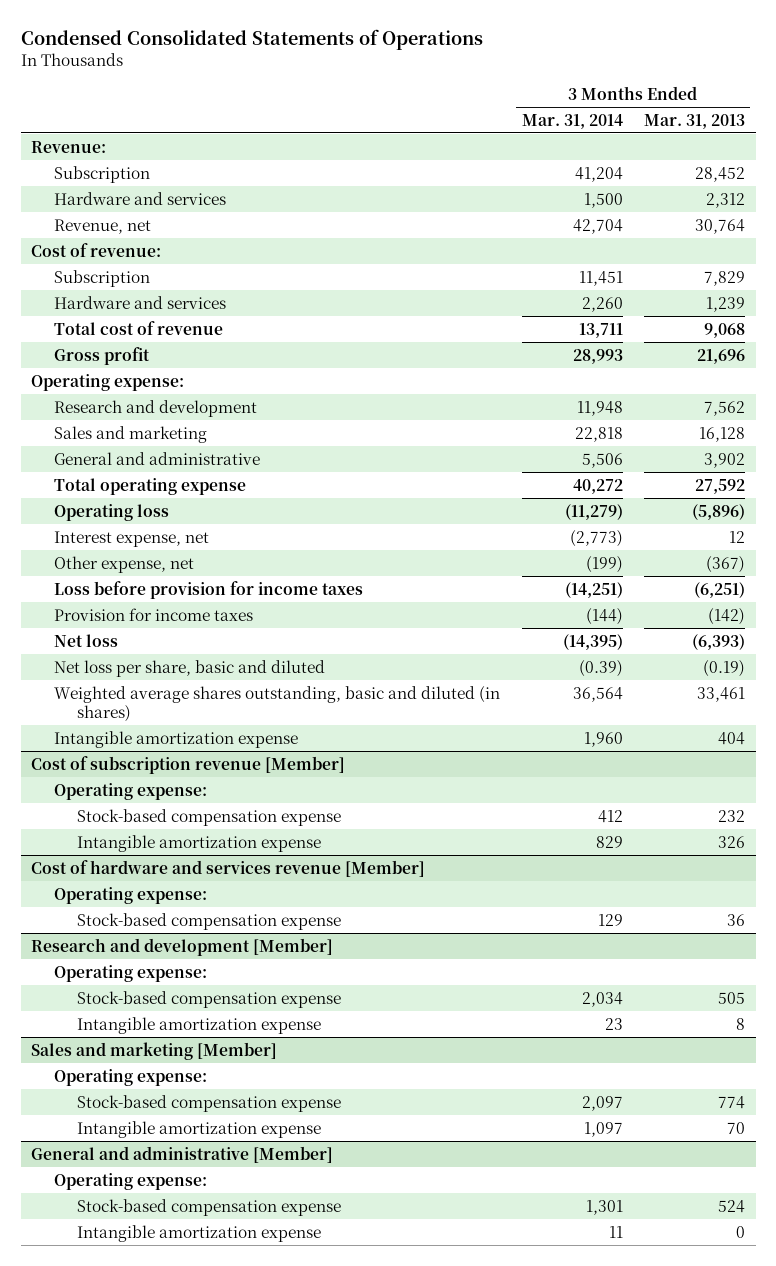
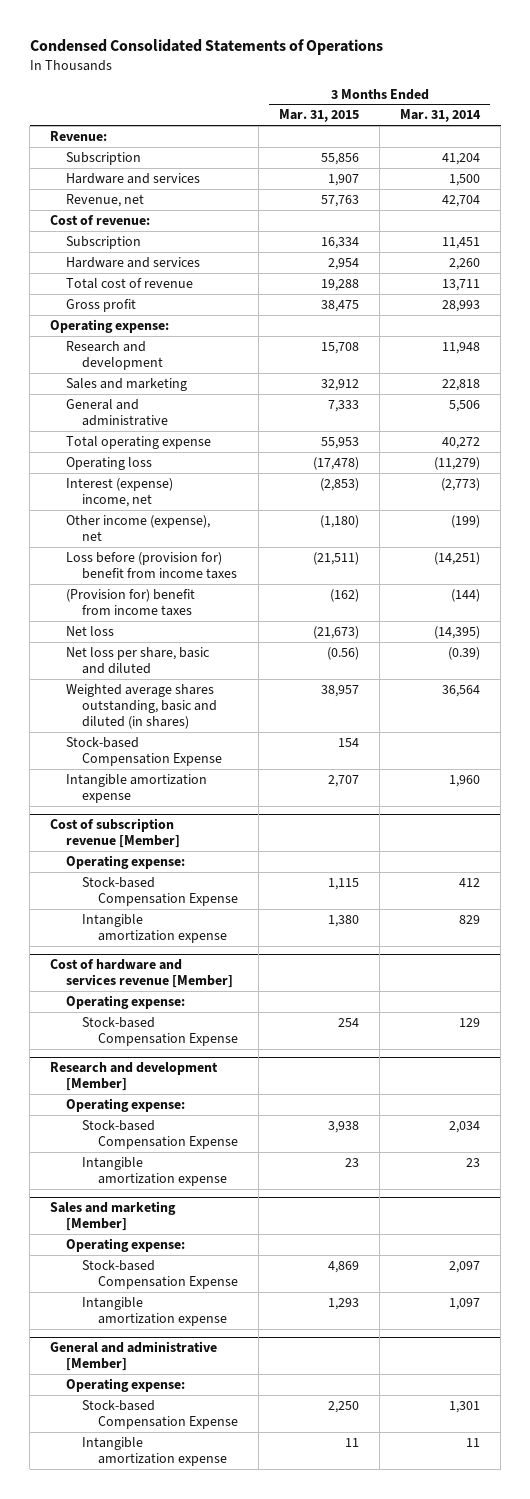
[644,113,746,129] Mar. 31, 2013 -> none
none -> [278,109,359,123] Mar. 31, 2015
[54,530,210,547] Interest expense, net -> [66,477,174,507] Interest (expense) income, net
[54,555,195,573] Other expense, net -> [66,514,211,541] Other income (expense), net
[54,580,364,599] Loss before provision for income taxes -> [66,551,237,579] Loss before (provision for) benefit from income taxes
[54,607,254,621] Provision for income taxes -> [66,588,196,616] (Provision for) benefit from income taxes
none -> [66,736,222,766] Stock-based Compensation Expense
[76,808,341,826] Stock-based compensation expense -> [81,876,238,906] Stock-based Compensation Expense
[76,912,341,930] Stock-based compensation expense -> [81,1016,238,1046] Stock-based Compensation Expense
[76,990,341,1008] Stock-based compensation expense -> [81,1119,238,1149] Stock-based Compensation Expense
[76,1094,341,1112] Stock-based compensation expense -> [81,1259,238,1289] Stock-based Compensation Expense
[76,1198,341,1216] Stock-based compensation expense -> [81,1399,238,1429] Stock-based Compensation Expense

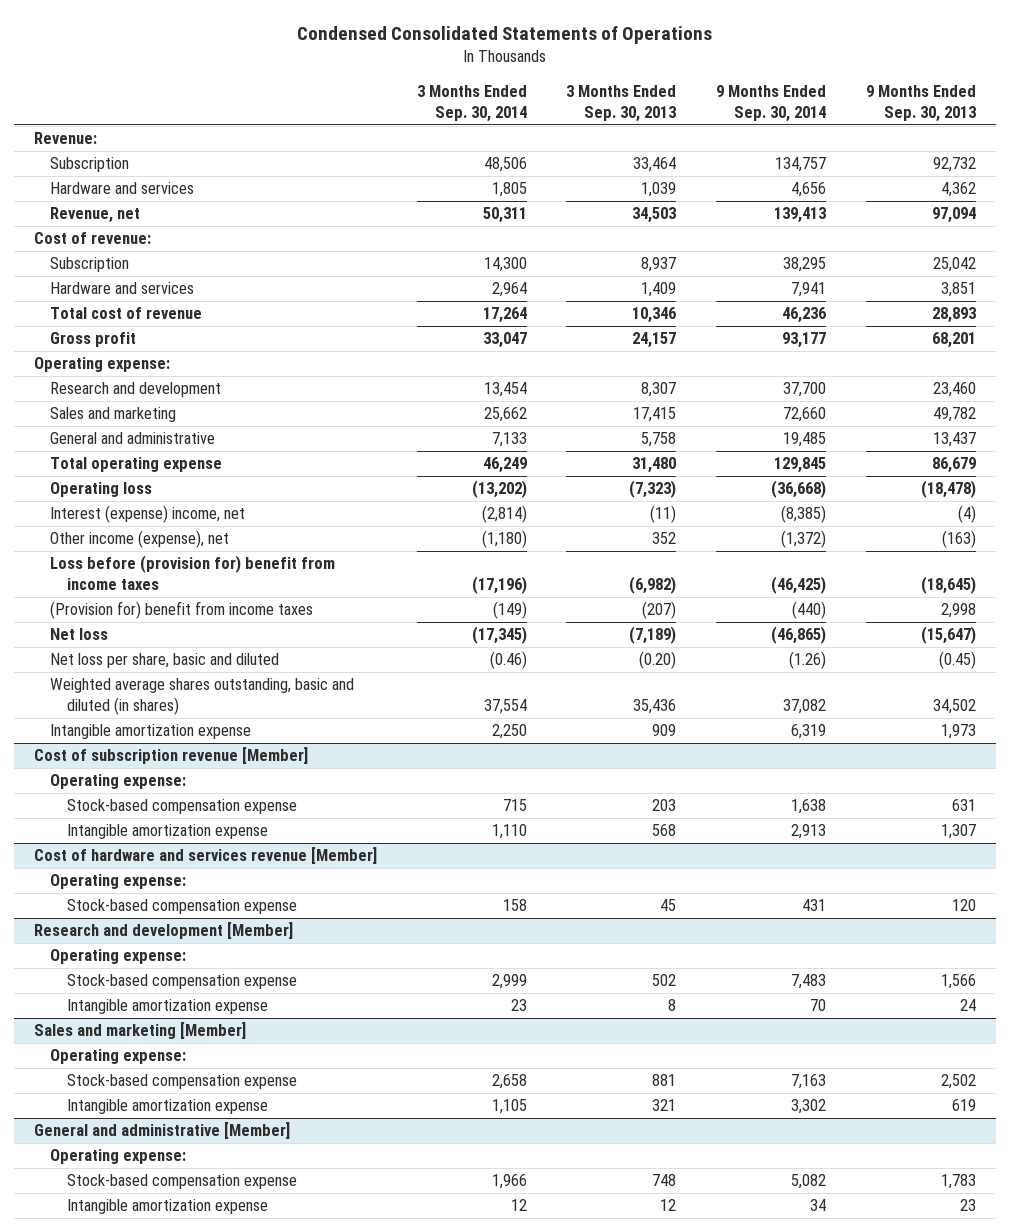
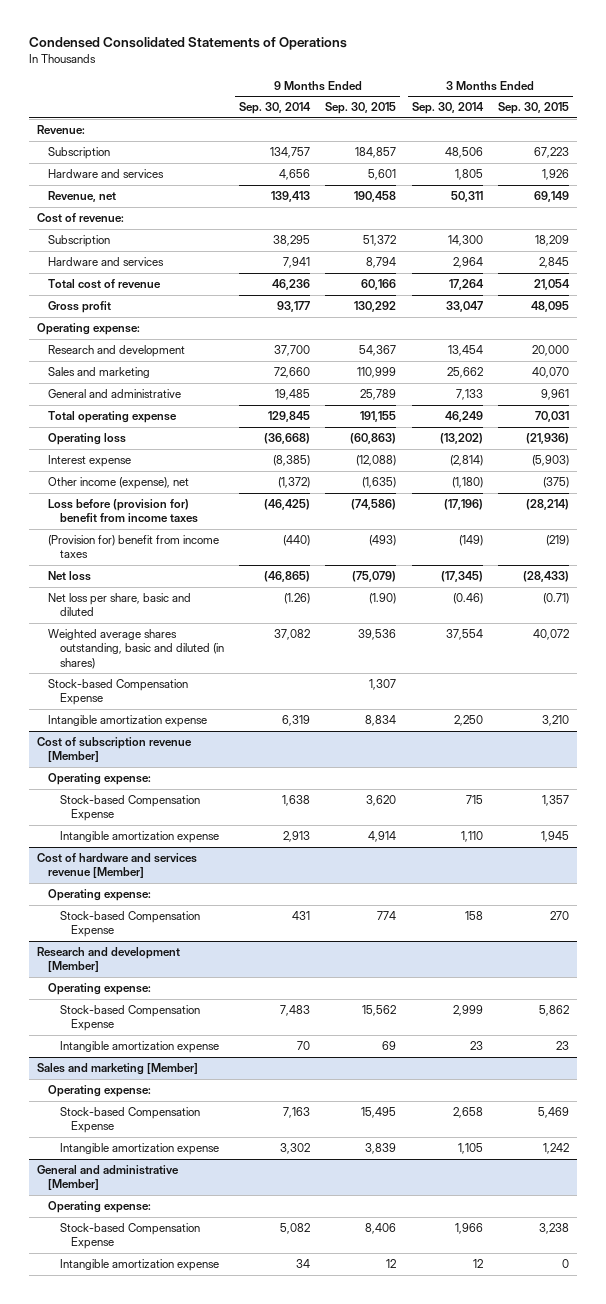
[566,85,677,122] 3 Months Ended Sep. 30, 2013 -> none
[865,85,976,122] 9 Months Ended Sep. 30, 2013 -> none
none -> [325,102,397,115] Sep. 30, 2015
none -> [497,102,569,115] Sep. 30, 2015
[50,505,246,524] Interest (expense) income, net -> [48,455,132,468] Interest expense
none -> [48,679,189,706] Stock-based Compensation Expense
[66,799,297,815] Stock-based compensation expense -> [59,795,200,822] Stock-based Compensation Expense
[66,899,297,915] Stock-based compensation expense -> [59,911,200,938] Stock-based Compensation Expense
[66,974,297,990] Stock-based compensation expense -> [59,1005,200,1032] Stock-based Compensation Expense
[66,1074,297,1090] Stock-based compensation expense -> [59,1107,200,1134] Stock-based Compensation Expense
[66,1174,297,1190] Stock-based compensation expense -> [59,1223,200,1250] Stock-based Compensation Expense

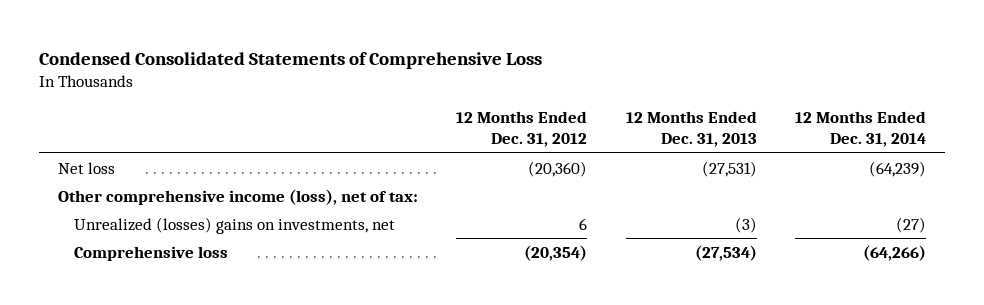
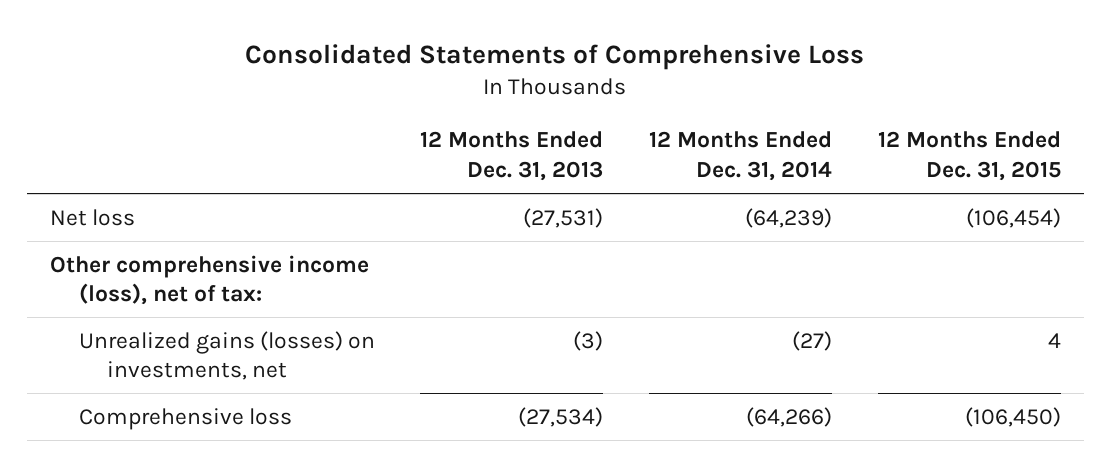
[38,51,542,69] Condensed Consolidated Statements of Comprehensive Loss -> [245,43,865,70] Consolidated Statements of Comprehensive Loss
[456,111,588,148] 12 Months Ended Dec. 31, 2012 -> none
none -> [877,131,1061,182] 12 Months Ended Dec. 31, 2015
[74,216,396,234] Unrealized (losses) gains on investments, net -> [78,330,375,381] Unrealized gains (losses) on investments, net

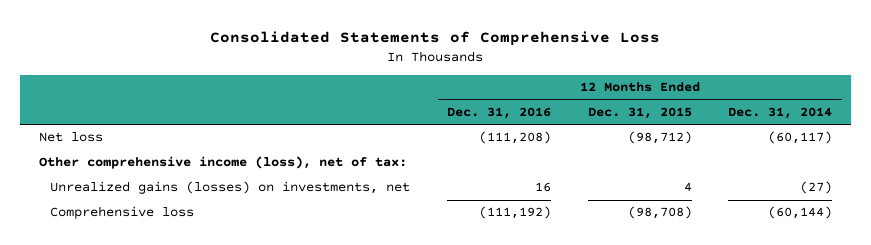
[420,131,604,182] 12 Months Ended Dec. 31, 2013 -> none
none -> [446,107,551,120] Dec. 31, 2016
[745,207,833,228] (64,239) -> [768,131,833,145] (60,117)
[965,207,1061,228] (106,454) -> [627,131,692,145] (98,712)
[746,406,833,427] (64,266) -> [768,206,833,220] (60,144)
[964,406,1061,427] (106,450) -> [627,206,692,220] (98,708)

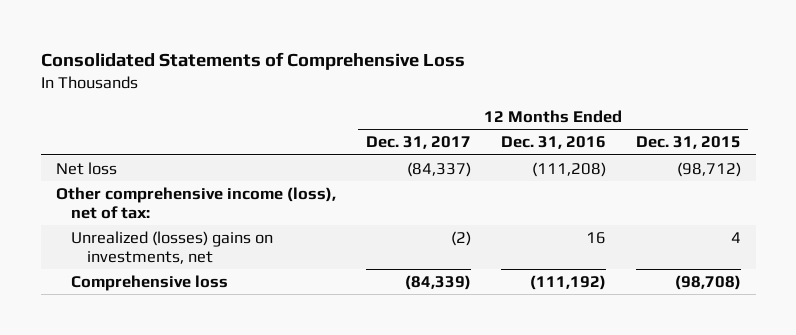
[728,107,833,120] Dec. 31, 2014 -> none
none -> [365,136,471,150] Dec. 31, 2017
[50,181,411,195] Unrealized gains (losses) on investments, net -> [71,230,274,264] Unrealized (losses) gains on investments, net

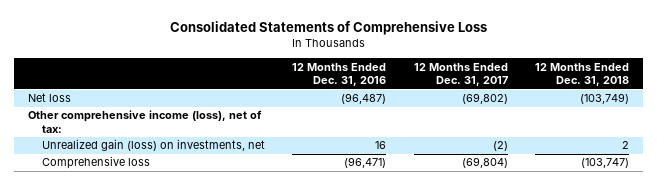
[635,136,741,150] Dec. 31, 2015 -> none
none -> [535,62,630,87] 12 Months Ended Dec. 31, 2018
[406,161,471,177] (84,337) -> [461,93,508,105] (69,802)
[531,161,606,177] (111,208) -> [341,93,387,105] (96,487)
[71,230,274,264] Unrealized (losses) gains on investments, net -> [41,139,265,152] Unrealized gain (loss) on investments, net
[404,274,471,290] (84,339) -> [461,157,508,169] (69,804)
[529,274,606,290] (111,192) -> [344,157,387,169] (96,471)

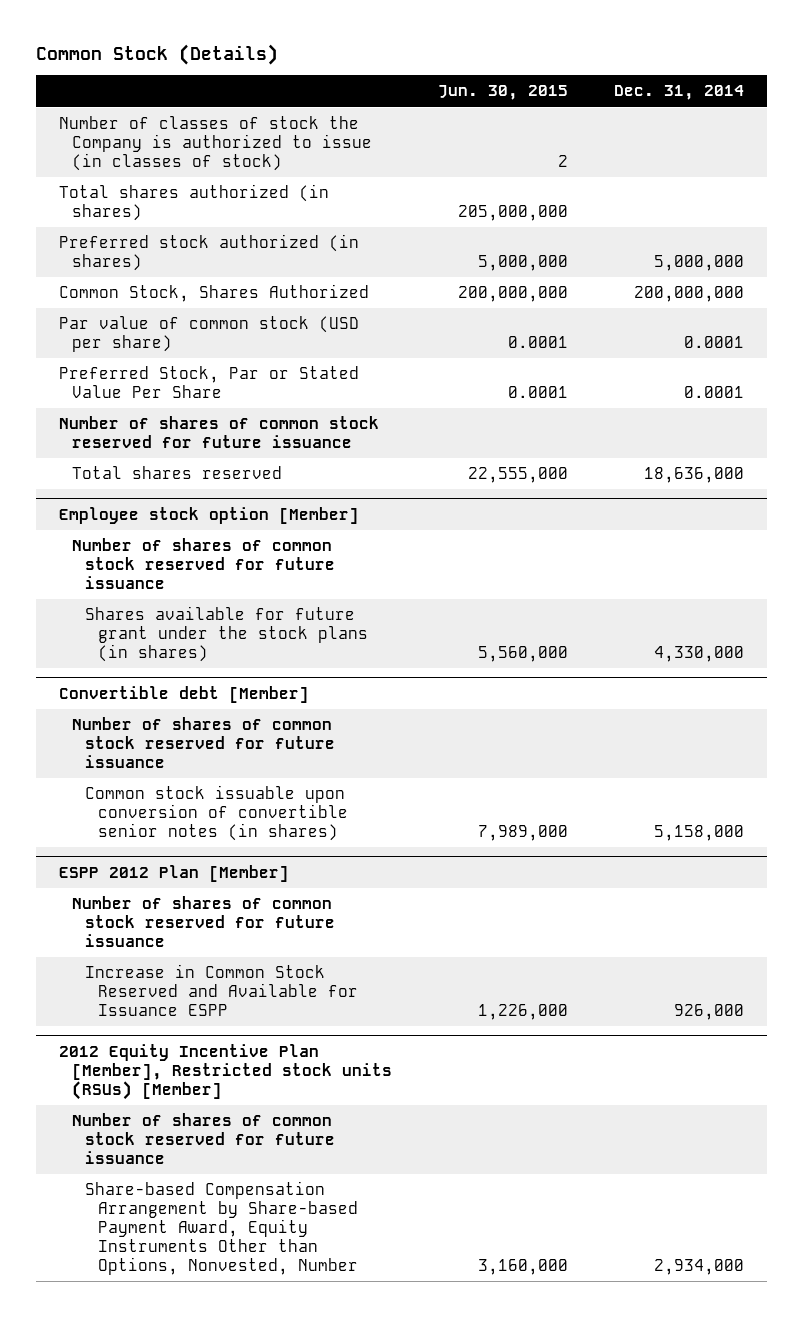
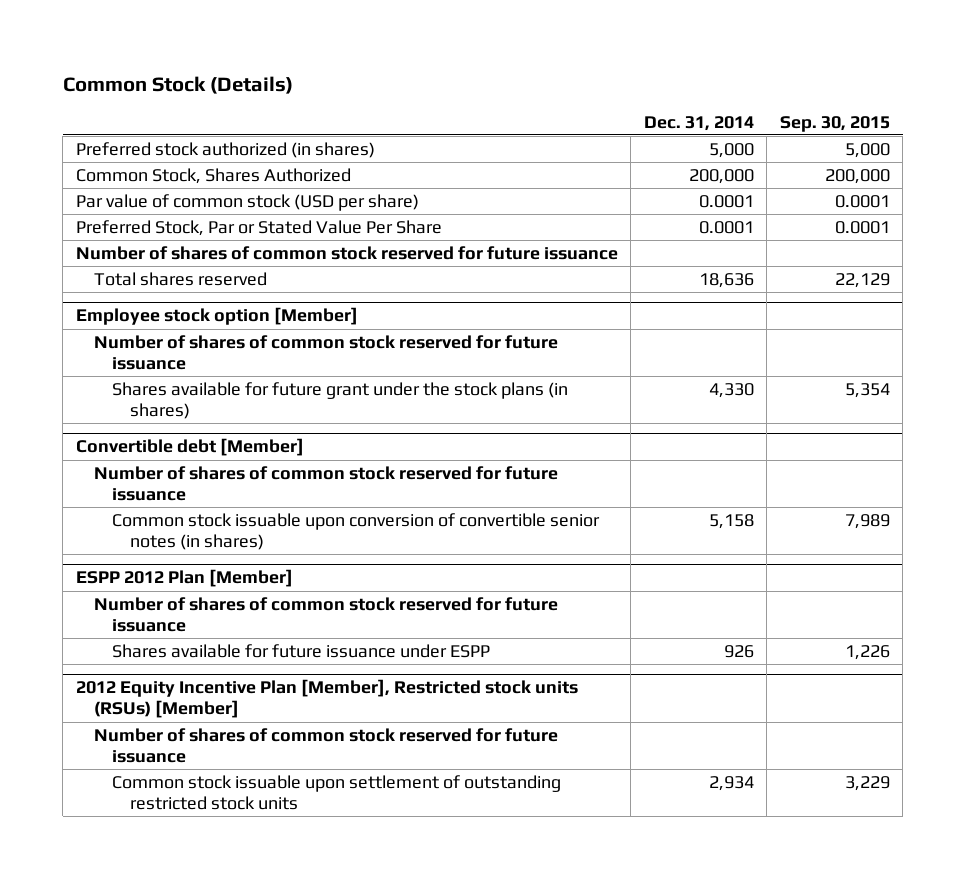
[437,85,568,101] Jun. 30, 2015 -> none
none -> [779,115,890,132] Sep. 30, 2015
[58,115,372,172] Number of classes of stock the Company is authorized to issue (in classes of stock) -> none
[58,183,329,222] Total shares authorized (in shares) -> none
[653,255,744,272] 5,000,000 -> [708,142,754,158] 5,000
[633,285,744,302] 200,000,000 -> [688,168,754,184] 200,000
[643,466,744,483] 18,636,000 -> [698,272,754,288] 18,636
[653,646,744,663] 4,330,000 -> [708,382,754,398] 4,330
[653,825,744,842] 5,158,000 -> [708,513,754,529] 5,158
[84,963,358,1017] Increase in Common Stock Reserved and Available for Issuance ESPP -> [112,643,491,658] Shares available for future issuance under ESPP
[673,1004,744,1021] 926,000 -> [723,644,754,658] 926
[84,1180,358,1276] Share-based Compensation Arrangement by Share-based Payment Award, Equity Instruments Other than Options, Nonvested, Number -> none
none -> [112,774,562,810] Common stock issuable upon settlement of outstanding restricted stock units

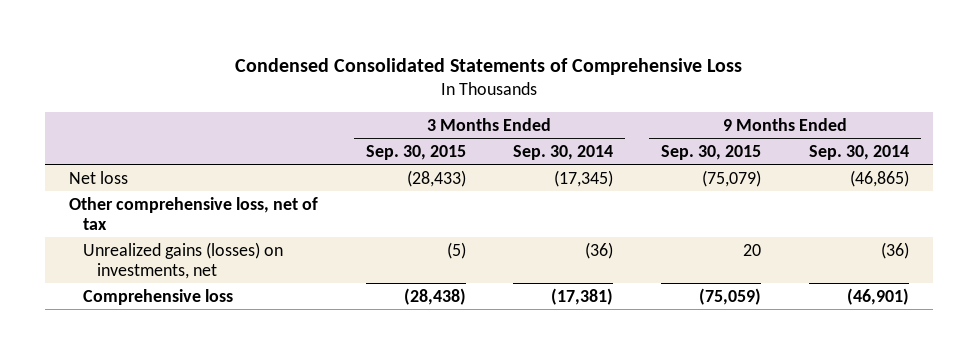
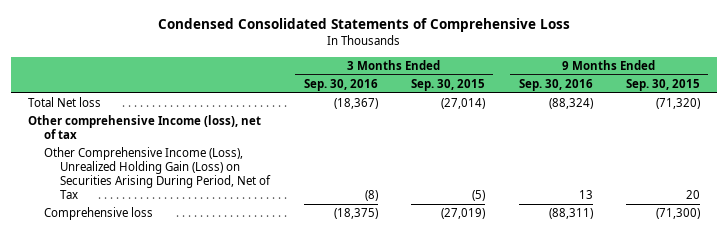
[513,144,614,160] Sep. 30, 2014 -> none
[809,144,910,160] Sep. 30, 2014 -> none
none -> [303,78,378,91] Sep. 30, 2016
none -> [518,78,593,91] Sep. 30, 2016
[68,170,128,184] Net loss -> [27,97,101,108] Total Net loss
[406,169,466,187] (28,433) -> [441,98,486,110] (27,014)
[702,169,762,187] (75,079) -> [656,98,701,110] (71,320)
[68,196,318,230] Other comprehensive loss, net of tax -> [27,115,261,140] Other comprehensive Income (loss), net of tax
[82,241,283,279] Unrealized gains (losses) on investments, net -> [43,147,272,200] Other Comprehensive Income (Loss), Unrealized Holding Gain (Loss) on Securities Arising During Period, Net of Tax
[403,287,466,305] (28,438) -> [441,208,486,220] (27,019)
[699,287,762,305] (75,059) -> [656,208,701,220] (71,300)

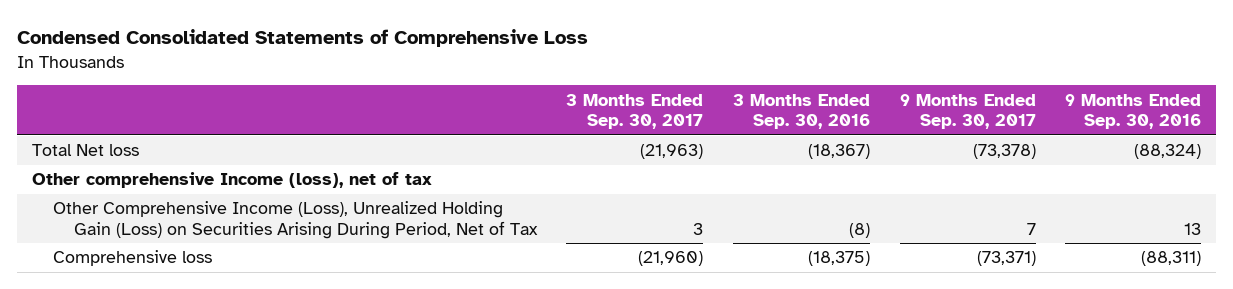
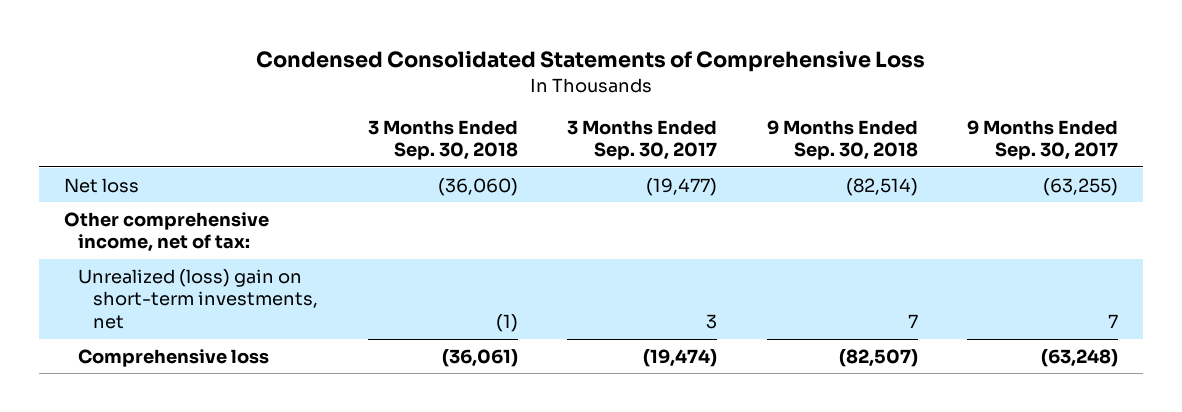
[733,93,871,130] 3 Months Ended Sep. 30, 2016 -> none
[1065,93,1202,130] 9 Months Ended Sep. 30, 2016 -> none
none -> [367,119,518,161] 3 Months Ended Sep. 30, 2018
none -> [766,119,918,161] 9 Months Ended Sep. 30, 2018
[31,144,139,157] Total Net loss -> [63,177,139,193] Net loss
[640,144,704,160] (21,963) -> [646,177,718,196] (19,477)
[972,144,1036,160] (73,378) -> [1043,177,1119,196] (63,255)
[31,172,432,189] Other comprehensive Income (loss), net of tax -> [63,211,269,253] Other comprehensive income, net of tax:
[52,201,538,239] Other Comprehensive Income (Loss), Unrealized Holding Gain (Loss) on Securities Arising During Period, Net of Tax -> [78,268,319,330] Unrealized (loss) gain on short-term investments, net
[638,251,704,267] (21,960) -> [643,348,718,367] (19,474)
[976,251,1036,267] (73,371) -> [1041,348,1119,367] (63,248)

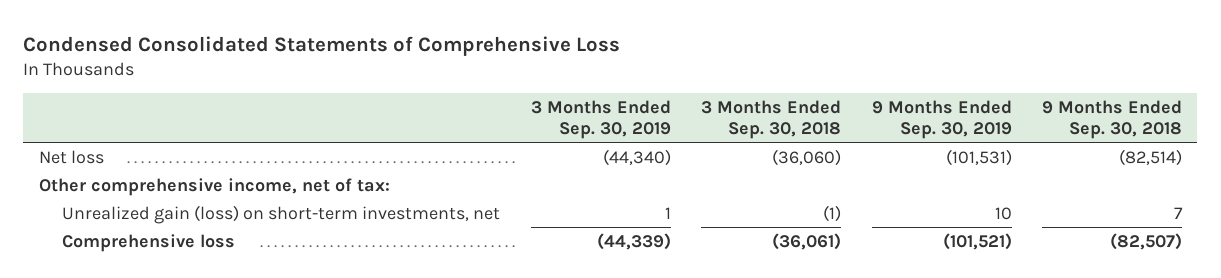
[567,119,718,161] 3 Months Ended Sep. 30, 2017 -> none
[967,119,1119,161] 9 Months Ended Sep. 30, 2017 -> none
none -> [530,99,671,139] 3 Months Ended Sep. 30, 2019
none -> [871,99,1012,139] 9 Months Ended Sep. 30, 2019
[78,268,319,330] Unrealized (loss) gain on short-term investments, net -> [62,204,501,224] Unrealized gain (loss) on short-term investments, net

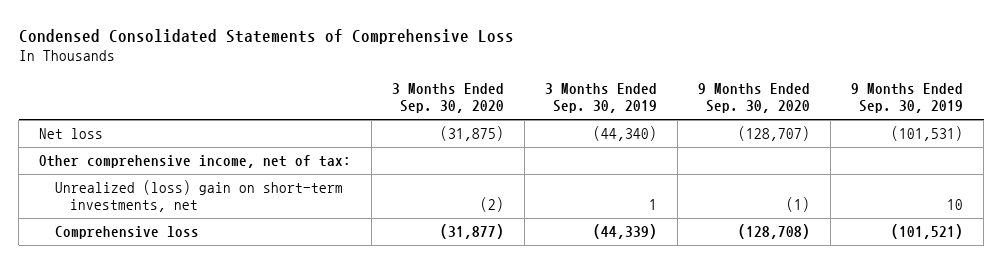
[701,99,842,139] 3 Months Ended Sep. 30, 2018 -> none
[1042,99,1183,139] 9 Months Ended Sep. 30, 2018 -> none
none -> [392,82,505,114] 3 Months Ended Sep. 30, 2020
none -> [698,82,811,114] 9 Months Ended Sep. 30, 2020
[62,204,501,224] Unrealized gain (loss) on short-term investments, net -> [54,179,343,213] Unrealized (loss) gain on short-term investments, net

